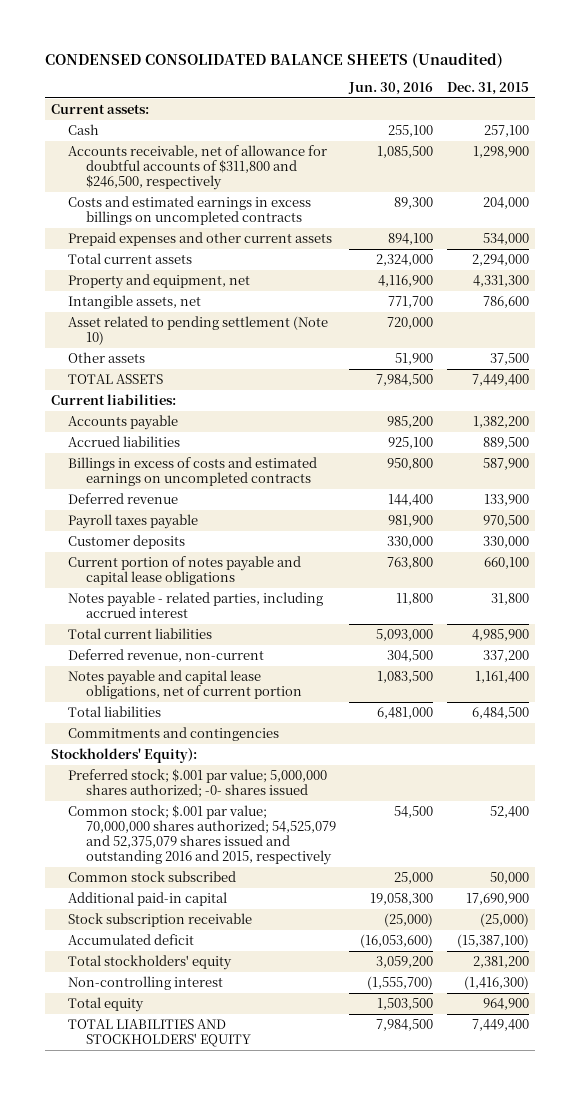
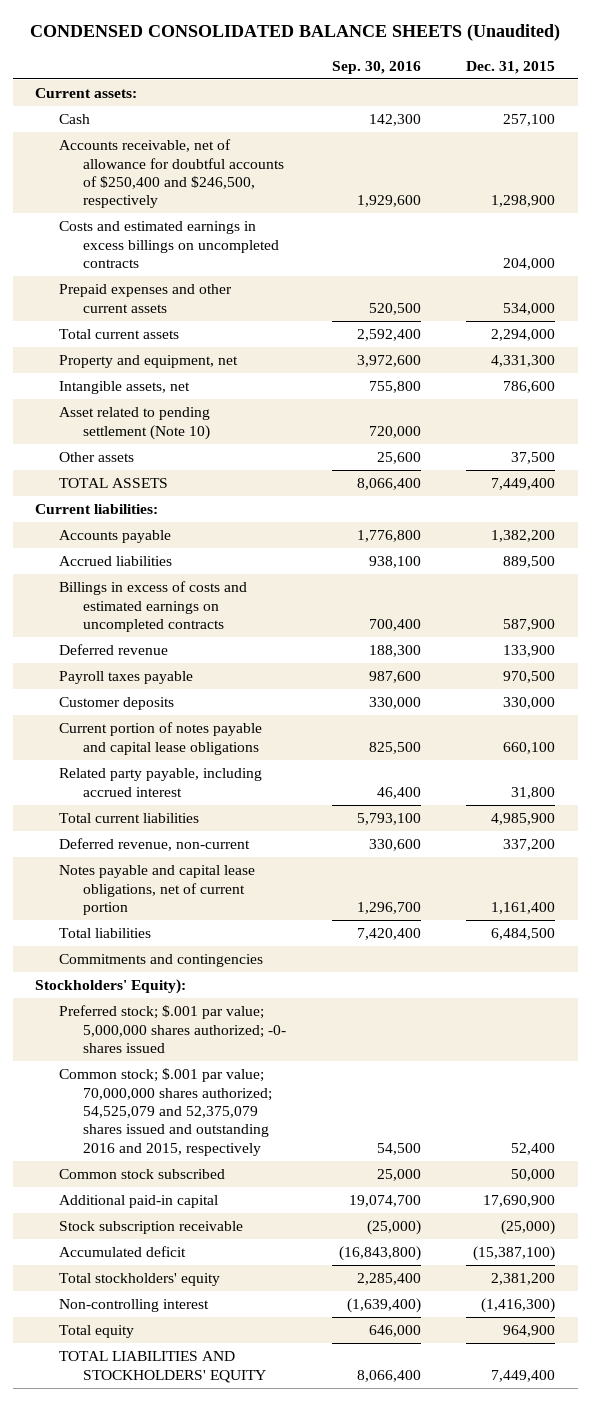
[348,82,434,96] Jun. 30, 2016 -> none
none -> [331,60,421,74] Sep. 30, 2016
[68,144,328,191] Accounts receivable, net of allowance for doubtful accounts of $311,800 and $246,500, respectively -> [59,139,285,209] Accounts receivable, net of allowance for doubtful accounts of $250,400 and $246,500, respectively
[68,591,324,618] Notes payable - related parties, including accrued interest -> [59,768,263,797] Related party payable, including accrued interest

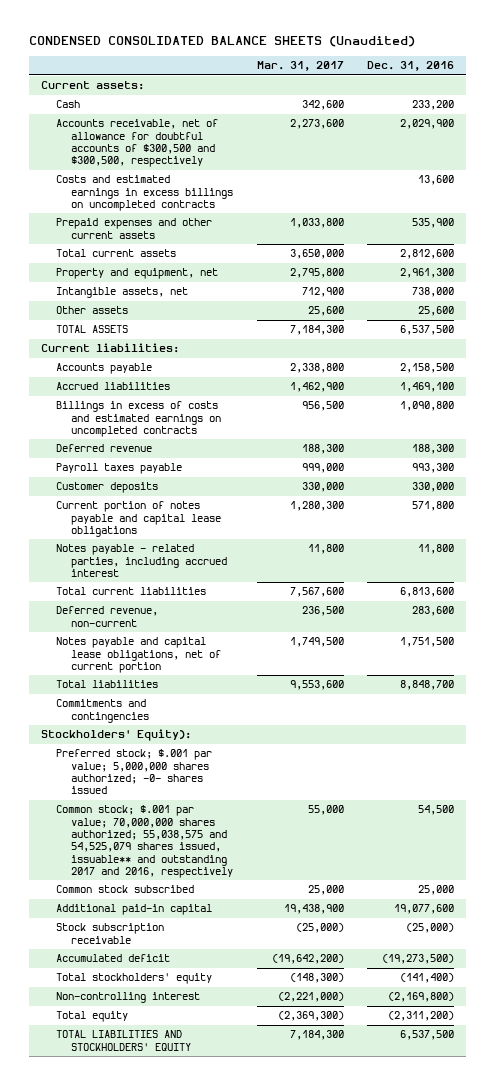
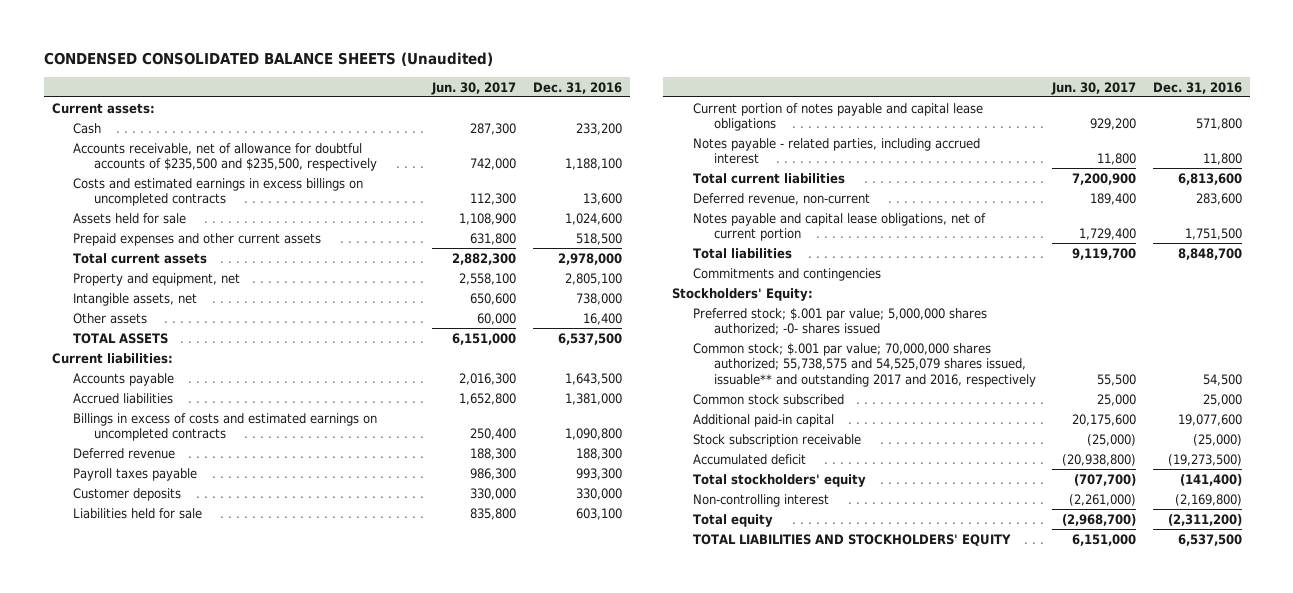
[256,61,344,72] Mar. 31, 2017 -> none
none -> [431,81,517,95] Jun. 30, 2017
[56,119,219,168] Accounts receivable, net of allowance for doubtful accounts of $300,500 and $300,500, respectively -> [72,142,377,172] Accounts receivable, net of allowance for doubtful accounts of $235,500 and $235,500, respectively
[400,119,455,130] 2,029,900 -> [564,158,622,171] 1,188,100
none -> [72,212,186,224] Assets held for sale
[412,218,455,229] 535,900 -> [575,232,622,245] 518,500
[400,249,455,260] 2,812,600 -> [557,252,622,265] 2,978,000
[400,268,455,279] 2,961,300 -> [564,272,622,285] 2,805,100
[418,306,455,317] 25,600 -> [582,312,622,325] 16,400
[400,363,455,374] 2,158,500 -> [564,372,622,385] 1,643,500
[400,382,455,393] 1,469,100 -> [564,392,622,405] 1,381,000
none -> [72,507,202,519] Liabilities held for sale
[40,729,191,742] Stockholders' Equity): -> [671,287,813,301] Stockholders' Equity:
[56,805,234,879] Common stock; $.001 par value; 70,000,000 shares authorized; 55,038,575 and 54,525,079 shares issued, issuable** and outstanding 2017 and 2016, respectively -> [692,342,1036,387] Common stock; $.001 par value; 70,000,000 shares authorized; 55,738,575 and 54,525,079 shares issued, issuable** and outstanding 2017 and 2016, respectively

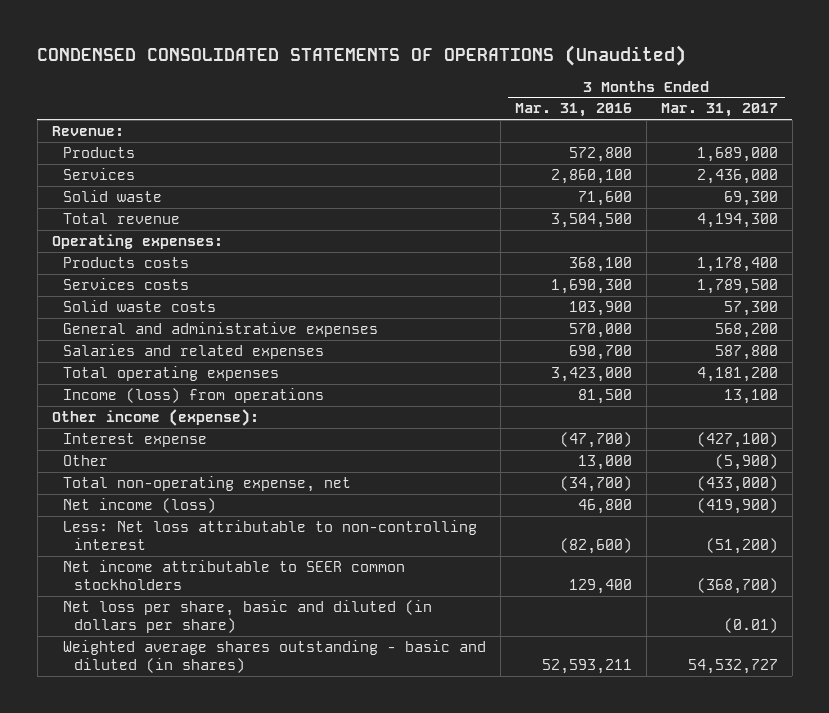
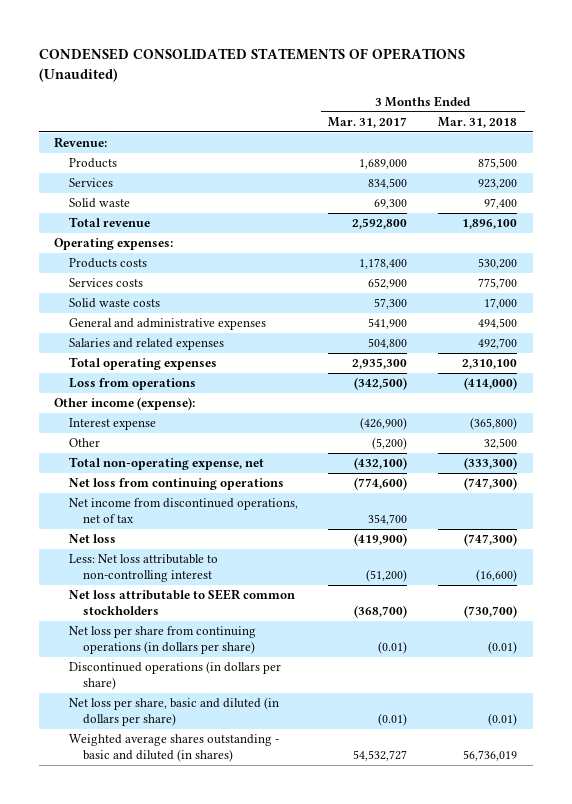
[514,103,632,118] Mar. 31, 2016 -> none
none -> [438,116,518,128] Mar. 31, 2018
[696,169,778,185] 2,436,000 -> [368,178,408,190] 834,500
[696,213,778,229] 4,194,300 -> [352,218,408,230] 2,592,800
[696,279,778,295] 1,789,500 -> [368,278,408,290] 652,900
[714,323,778,339] 568,200 -> [368,318,408,330] 541,900
[714,345,778,361] 587,800 -> [368,338,408,350] 504,800
[696,367,778,383] 4,181,200 -> [352,358,408,370] 2,935,300
[62,388,324,404] Income (loss) from operations -> [68,378,196,391] Loss from operations
[723,389,778,405] 13,100 -> [354,377,408,391] (342,500)
[696,432,778,449] (427,100) -> [360,417,408,431] (426,900)
[714,454,778,471] (5,900) -> [372,437,408,451] (5,200)
[696,476,778,493] (433,000) -> [354,457,408,471] (432,100)
none -> [68,478,284,491] Net loss from continuing operations
none -> [68,498,298,524] Net income from discontinued operations, net of tax
[62,498,216,514] Net income (loss) -> [68,534,116,544] Net loss
[62,560,405,590] Net income attributable to SEER common stockholders -> [68,589,295,616] Net loss attributable to SEER common stockholders
none -> [68,626,256,655] Net loss per share from continuing operations (in dollars per share)
none -> [68,661,281,691] Discontinued operations (in dollars per share)

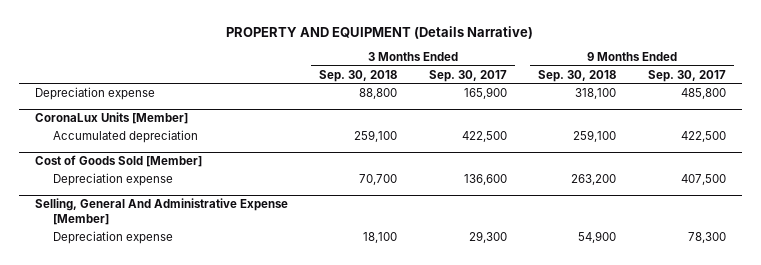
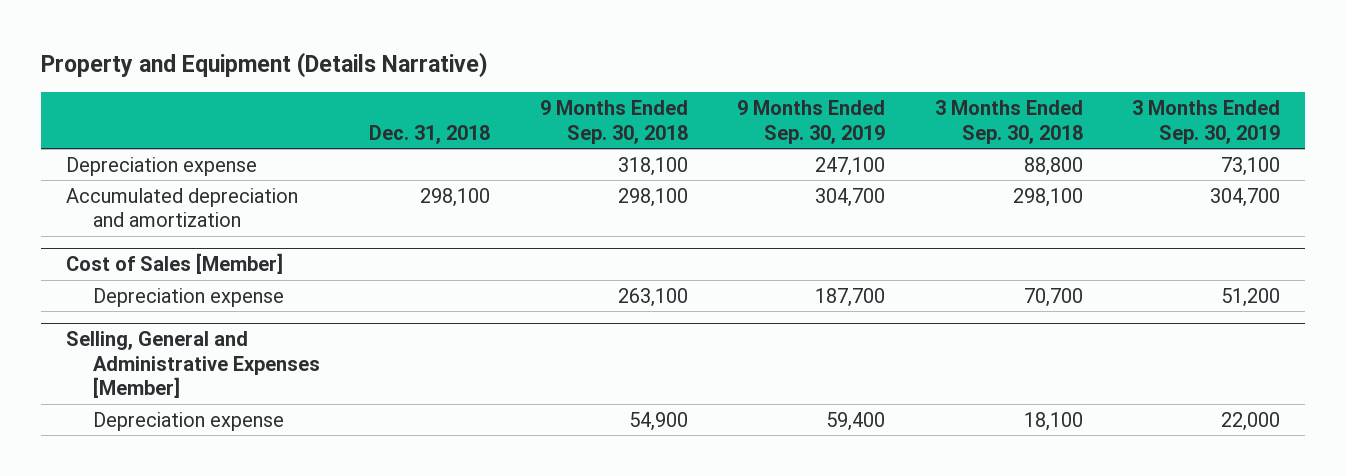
[226,25,534,39] PROPERTY AND EQUIPMENT (Details Narrative) -> [41,52,489,79] Property and Equipment (Details Narrative)
[428,69,507,82] Sep. 30, 2017 -> none
[647,69,726,82] Sep. 30, 2017 -> none
none -> [369,124,491,144] Dec. 31, 2018
none -> [737,99,886,144] 9 Months Ended Sep. 30, 2019
none -> [1132,99,1281,144] 3 Months Ended Sep. 30, 2019
[34,112,188,125] CoronaLux Units [Member] -> none
[52,129,198,143] Accumulated depreciation -> [66,187,299,228] Accumulated depreciation and amortization
[354,129,398,142] 259,100 -> [1012,187,1083,207] 298,100
[573,129,617,142] 259,100 -> [617,187,688,207] 298,100
[34,155,202,168] Cost of Goods Sold [Member] -> [66,253,284,275] Cost of Sales [Member]
[571,173,617,185] 263,200 -> [617,287,688,307] 263,100
[34,198,288,225] Selling, General And Administrative Expense [Member] -> [66,331,320,399] Selling, General and Administrative Expenses [Member]

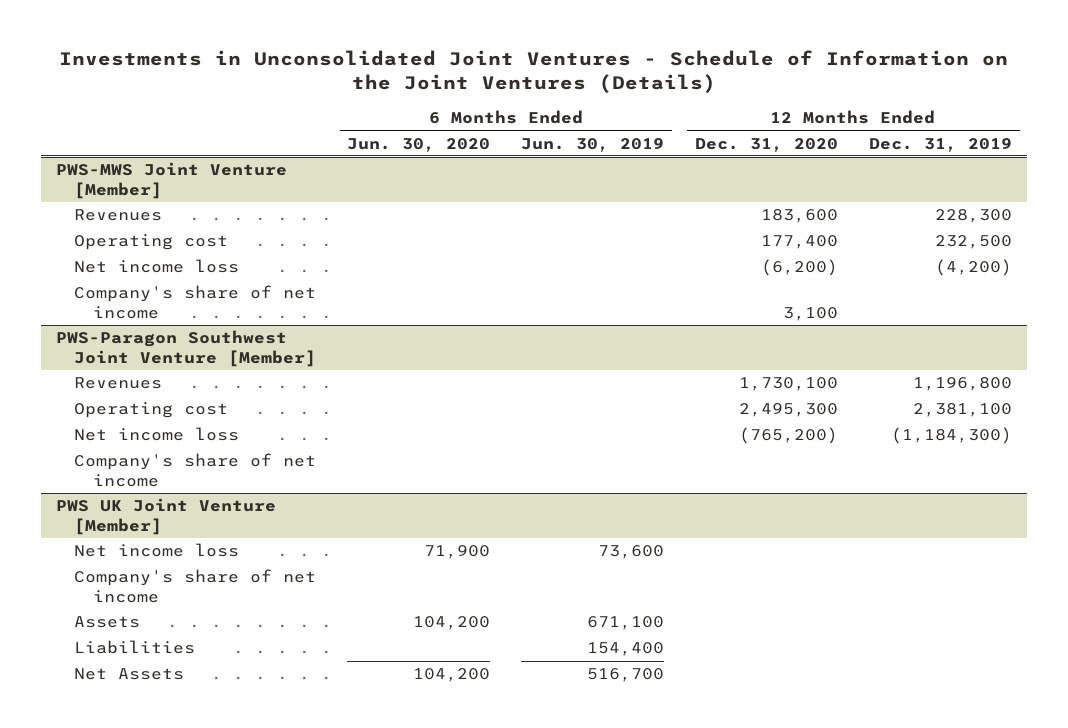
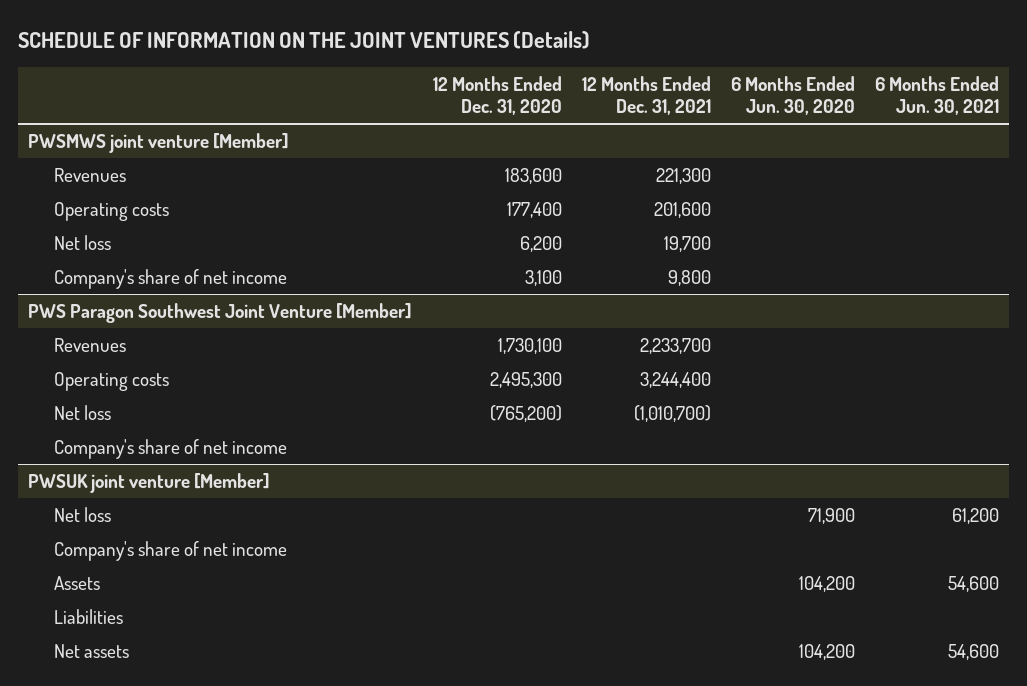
[58,49,1008,93] Investments in Unconsolidated Joint Ventures - Schedule of Information on the Joint Ventures (Details) -> [18,30,591,49] SCHEDULE OF INFORMATION ON THE JOINT VENTURES (Details)
[521,137,665,152] Jun. 30, 2019 -> none
[868,137,1012,152] Dec. 31, 2019 -> none
none -> [581,75,711,116] 12 Months Ended Dec. 31, 2021
none -> [874,75,999,116] 6 Months Ended Jun. 30, 2021
[56,162,288,199] PWS-MWS Joint Venture [Member] -> [28,132,290,153] PWSMWS joint venture [Member]
[74,234,229,251] Operating cost -> [53,201,169,221] Operating costs
[74,259,240,274] Net income loss -> [53,234,111,250] Net loss
[761,259,839,277] (6,200) -> [519,235,562,252] 6,200
[56,330,317,367] PWS-Paragon Southwest Joint Venture [Member] -> [28,302,413,323] PWS Paragon Southwest Joint Venture [Member]
[74,402,229,419] Operating cost -> [53,371,169,391] Operating costs
[74,427,240,442] Net income loss -> [53,404,111,420] Net loss
[56,498,277,535] PWS UK Joint Venture [Member] -> [28,472,271,493] PWSUK joint venture [Member]
[74,543,240,558] Net income loss -> [53,506,111,522] Net loss
[74,668,185,681] Net Assets -> [53,643,129,658] Net assets

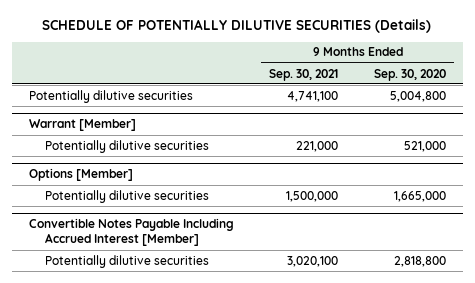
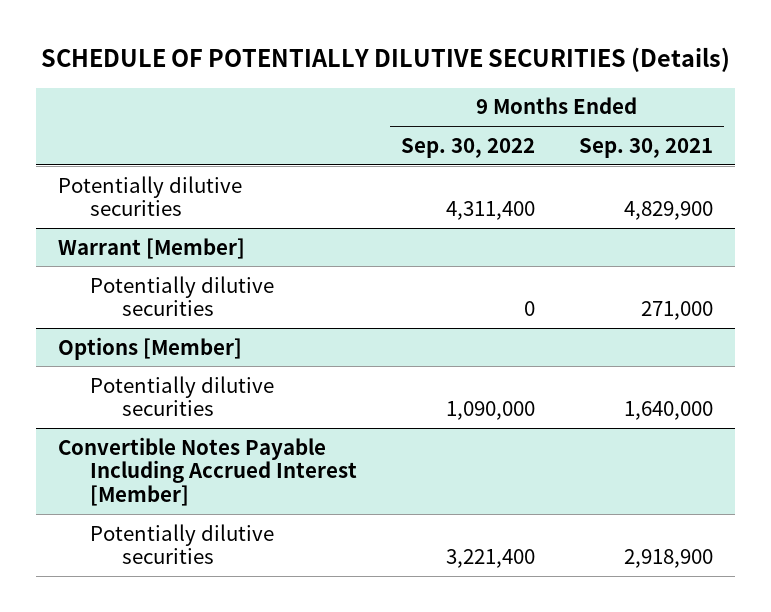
[373,68,446,81] Sep. 30, 2020 -> none
none -> [401,137,536,158] Sep. 30, 2022
[287,90,339,102] 4,741,100 -> [624,201,714,221] 4,829,900
[296,140,339,152] 221,000 -> [641,301,714,321] 271,000
[286,190,339,202] 1,500,000 -> [624,401,714,421] 1,640,000
[287,255,339,267] 3,020,100 -> [624,549,714,569] 2,918,900

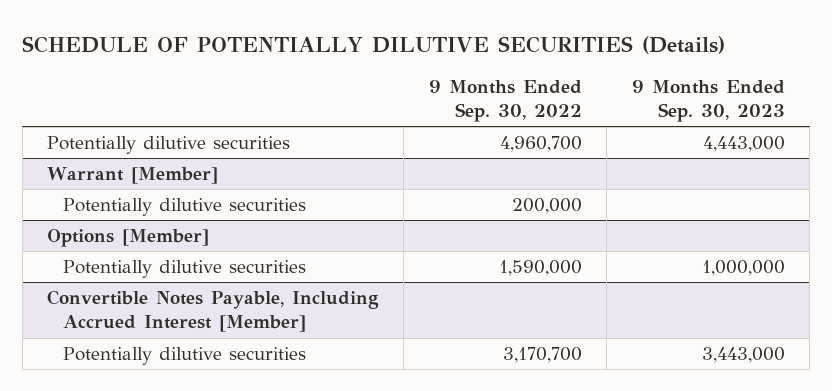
[579,137,714,158] Sep. 30, 2021 -> none
none -> [631,79,785,122] 9 Months Ended Sep. 30, 2023
[446,201,536,221] 4,311,400 -> [499,136,582,153] 4,960,700
[524,301,536,317] 0 -> [511,198,582,215] 200,000
[446,401,536,421] 1,090,000 -> [498,260,582,277] 1,590,000
[58,436,357,506] Convertible Notes Payable Including Accrued Interest [Member] -> [47,290,380,333] Convertible Notes Payable, Including Accrued Interest [Member]
[446,549,536,569] 3,221,400 -> [502,347,582,364] 3,170,700

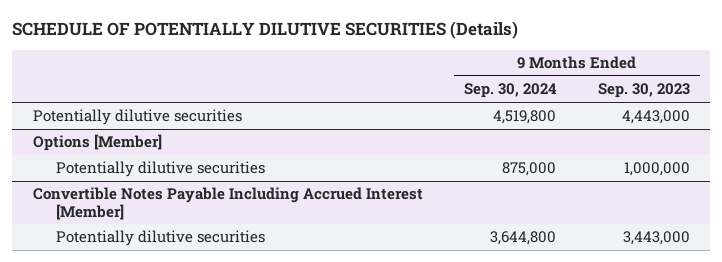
[428,79,582,122] 9 Months Ended Sep. 30, 2022 -> none
none -> [464,83,558,99] Sep. 30, 2024
[47,167,219,185] Warrant [Member] -> none
[62,198,306,217] Potentially dilutive securities -> none
[47,290,380,333] Convertible Notes Payable, Including Accrued Interest [Member] -> [32,187,423,220] Convertible Notes Payable Including Accrued Interest [Member]

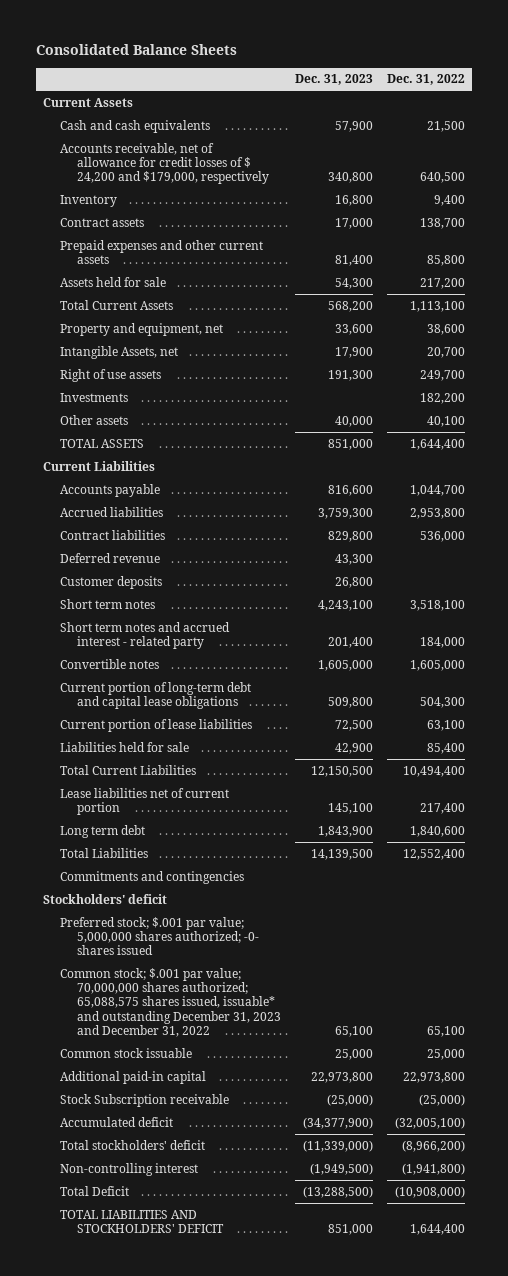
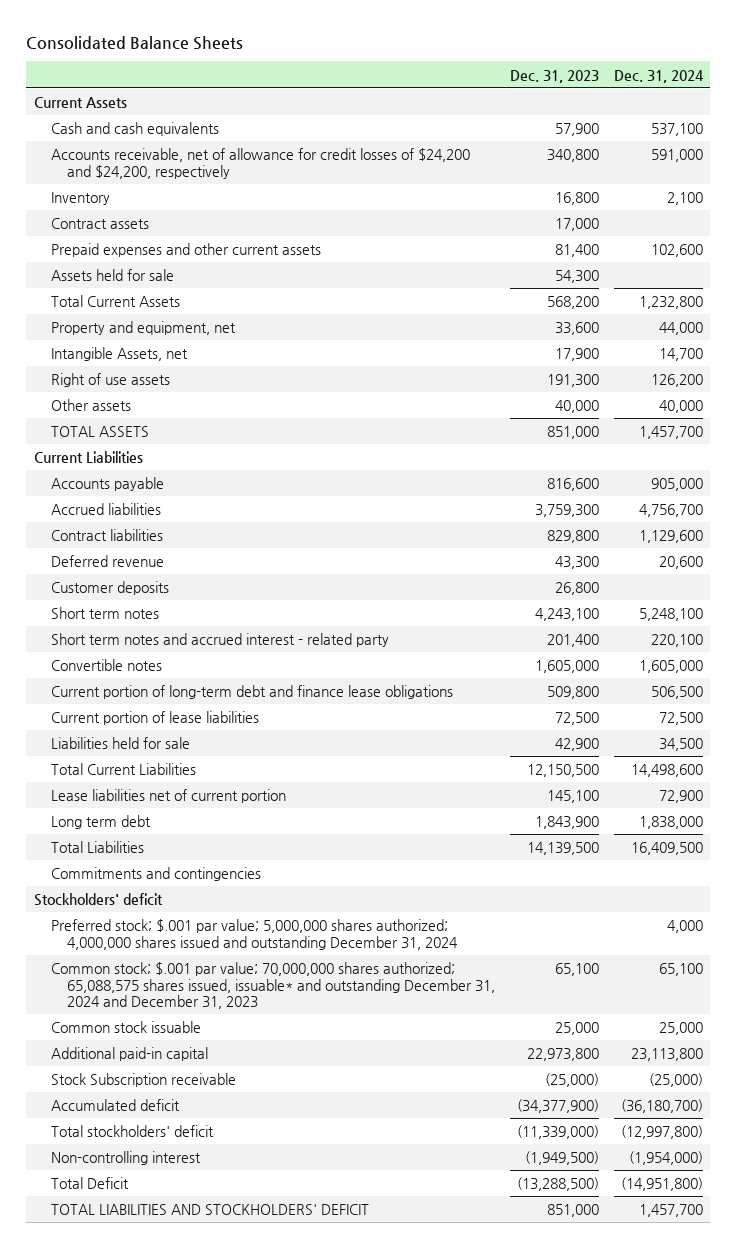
[386,74,465,86] Dec. 31, 2022 -> none
none -> [613,69,704,83] Dec. 31, 2024
[60,142,269,185] Accounts receivable, net of allowance for credit losses of $ 24,200 and $179,000, respectively -> [50,148,470,179] Accounts receivable, net of allowance for credit losses of $24,200 and $24,200, respectively
[60,392,129,402] Investments -> none
[60,681,252,710] Current portion of long-term debt and capital lease obligations -> [50,685,453,700] Current portion of long-term debt and finance lease obligations
[60,916,259,956] Preferred stock; $.001 par value; 5,000,000 shares authorized; -0- shares issued -> [50,919,459,950] Preferred stock; $.001 par value; 5,000,000 shares authorized; 4,000,000 shares issued and outstanding December 31, 2024
[60,967,281,1038] Common stock; $.001 par value; 70,000,000 shares authorized; 65,088,575 shares issued, issuable* and outstanding December 31, 2023 and December 31, 2022 -> [50,962,496,1010] Common stock; $.001 par value; 70,000,000 shares authorized; 65,088,575 shares issued, issuable* and outstanding December 31, 2024 and December 31, 2023

